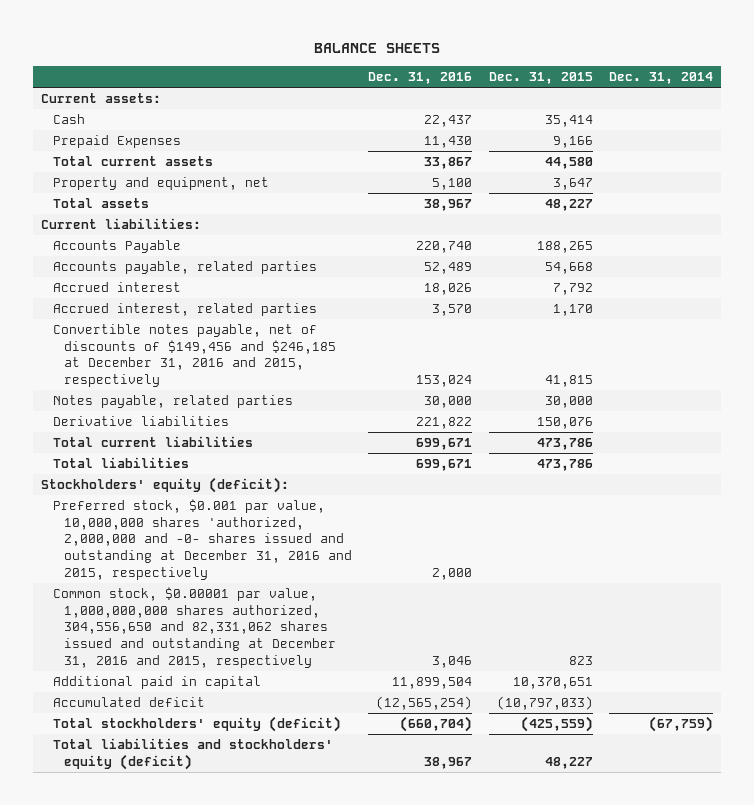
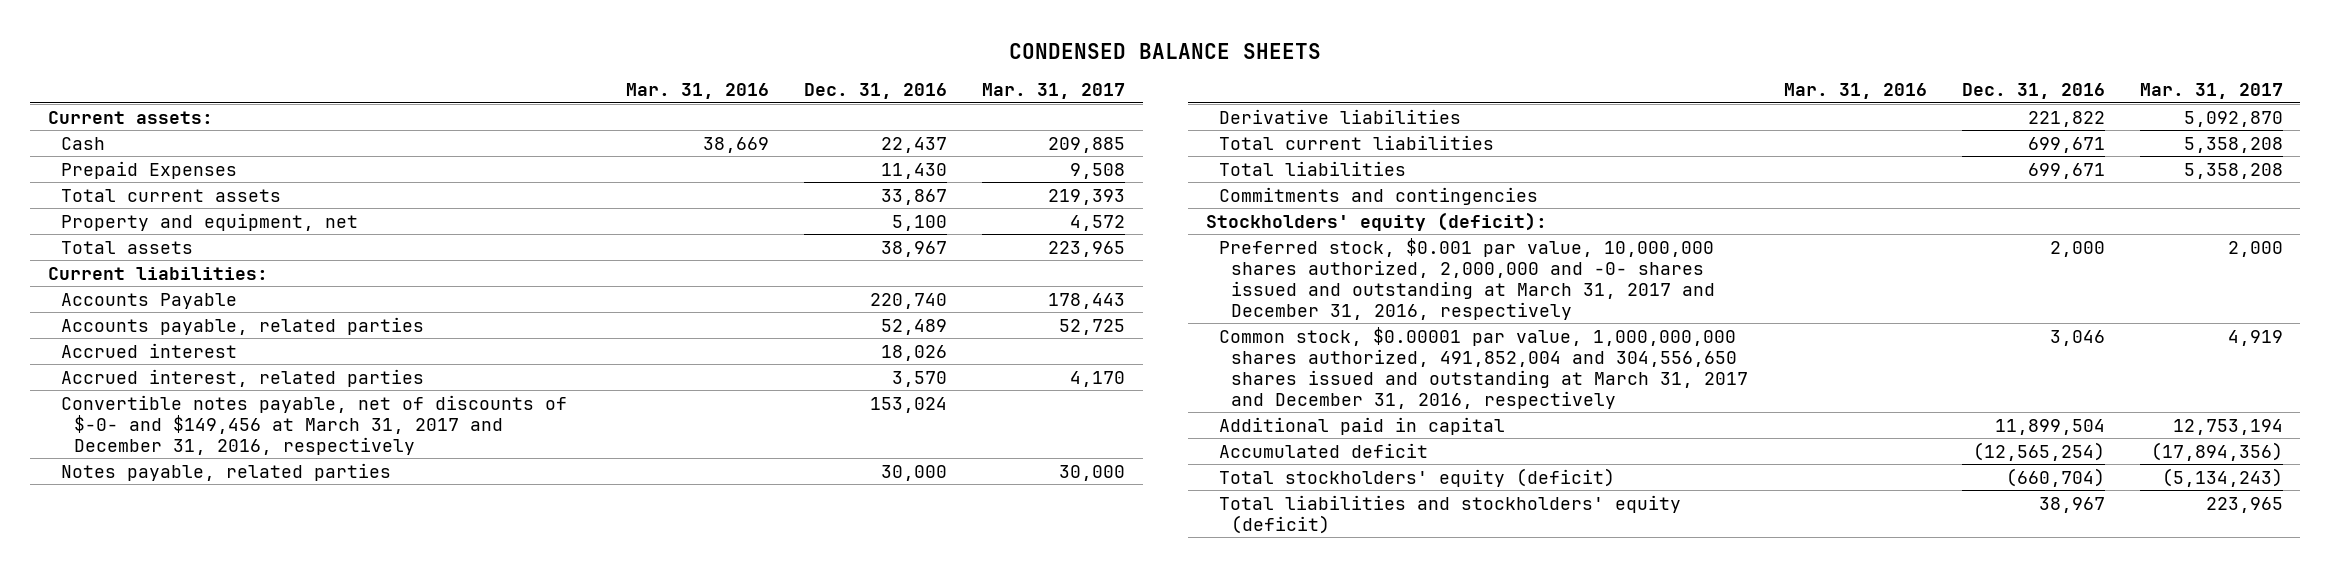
[314,43,441,54] BALANCE SHEETS -> [1009,42,1322,59] CONDENSED BALANCE SHEETS
[488,72,593,85] Dec. 31, 2015 -> none
[609,72,714,85] Dec. 31, 2014 -> none
none -> [625,83,769,100] Mar. 31, 2016
none -> [981,83,1125,100] Mar. 31, 2017
[52,324,336,387] Convertible notes payable, net of discounts of $149,456 and $246,185 at December 31, 2016 and 2015, respectively -> [60,394,567,455] Convertible notes payable, net of discounts of $-0- and $149,456 at March 31, 2017 and December 31, 2016, respectively
none -> [1218,186,1538,205] Commitments and contingencies
[52,499,352,580] Preferred stock, $0.001 par value, 10,000,000 shares 'authorized, 2,000,000 and -0- shares issued and outstanding at December 31, 2016 and 2015, respectively -> [1218,237,1716,320] Preferred stock, $0.001 par value, 10,000,000 shares authorized, 2,000,000 and -0- shares issued and outstanding at March 31, 2017 and December 31, 2016, respectively
[52,587,336,668] Common stock, $0.00001 par value, 1,000,000,000 shares authorized, 304,556,650 and 82,331,062 shares issued and outstanding at December 31, 2016 and 2015, respectively -> [1218,326,1749,409] Common stock, $0.00001 par value, 1,000,000,000 shares authorized, 491,852,004 and 304,556,650 shares issued and outstanding at March 31, 2017 and December 31, 2016, respectively

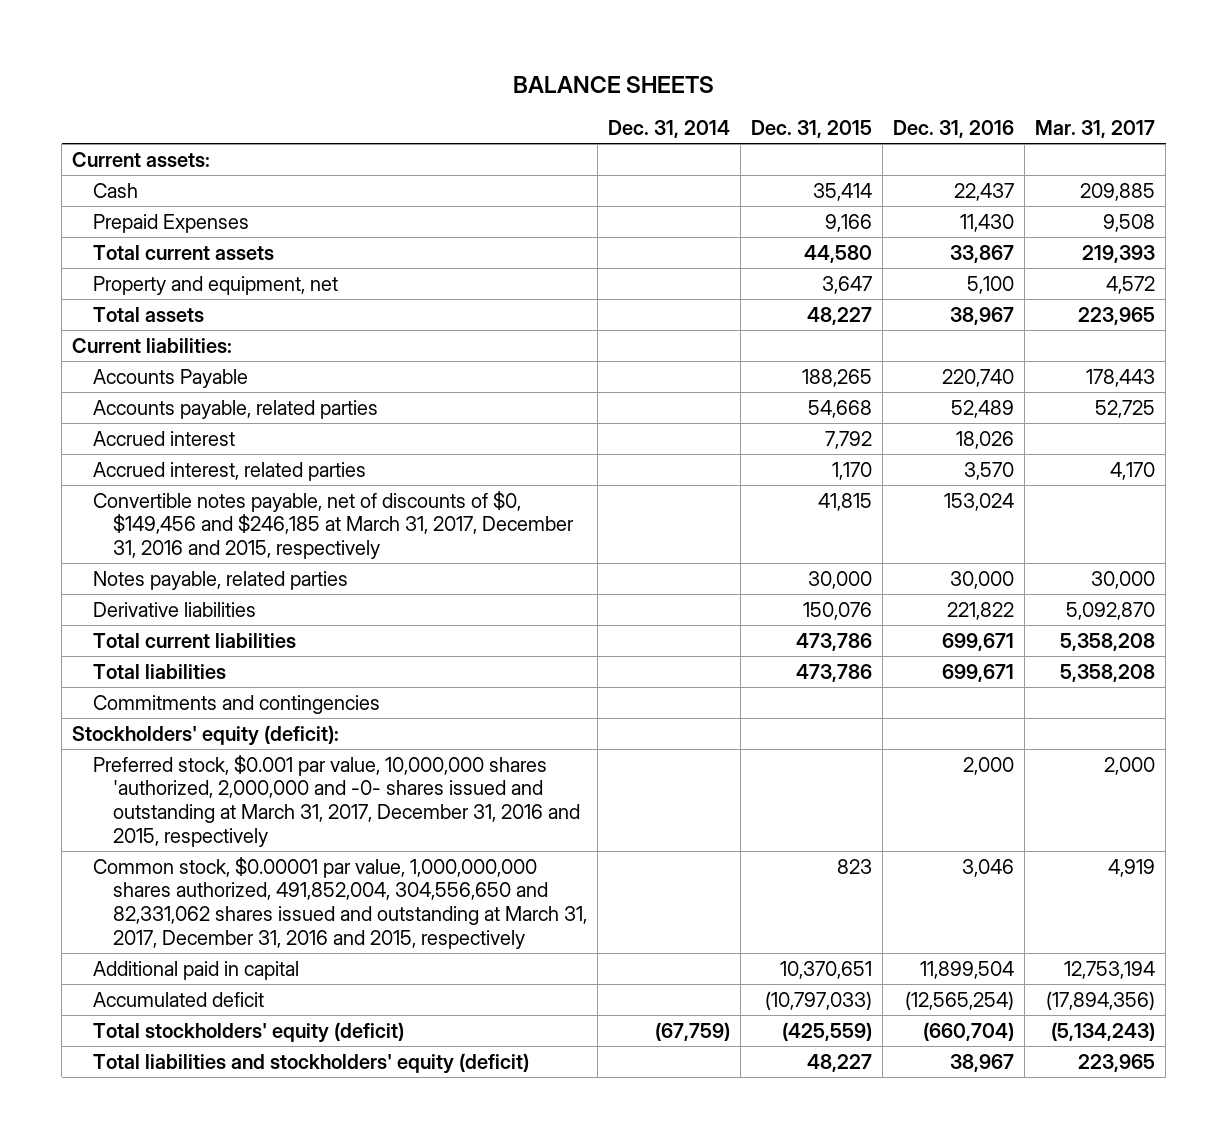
[1009,42,1322,59] CONDENSED BALANCE SHEETS -> [512,75,714,93] BALANCE SHEETS
[625,83,769,100] Mar. 31, 2016 -> none
none -> [607,119,730,138] Dec. 31, 2014
none -> [751,119,873,138] Dec. 31, 2015
[60,394,567,455] Convertible notes payable, net of discounts of $-0- and $149,456 at March 31, 2017 and December 31, 2016, respectively -> [92,490,574,560] Convertible notes payable, net of discounts of $0, $149,456 and $246,185 at March 31, 2017, December 31, 2016 and 2015, respectively
[1218,237,1716,320] Preferred stock, $0.001 par value, 10,000,000 shares authorized, 2,000,000 and -0- shares issued and outstanding at March 31, 2017 and December 31, 2016, respectively -> [92,754,580,848] Preferred stock, $0.001 par value, 10,000,000 shares 'authorized, 2,000,000 and -0- shares issued and outstanding at March 31, 2017, December 31, 2016 and 2015, respectively
[1218,326,1749,409] Common stock, $0.00001 par value, 1,000,000,000 shares authorized, 491,852,004 and 304,556,650 shares issued and outstanding at March 31, 2017 and December 31, 2016, respectively -> [92,856,587,950] Common stock, $0.00001 par value, 1,000,000,000 shares authorized, 491,852,004, 304,556,650 and 82,331,062 shares issued and outstanding at March 31, 2017, December 31, 2016 and 2015, respectively

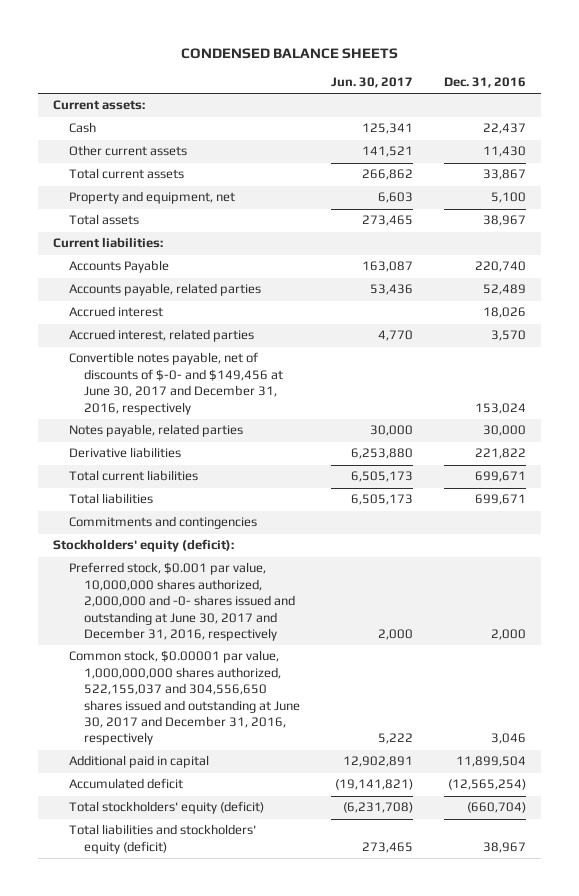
[512,75,714,93] BALANCE SHEETS -> [180,47,398,59] CONDENSED BALANCE SHEETS
[607,119,730,138] Dec. 31, 2014 -> none
[751,119,873,138] Dec. 31, 2015 -> none
[1035,119,1156,138] Mar. 31, 2017 -> none
none -> [331,77,414,89] Jun. 30, 2017
[92,213,249,233] Prepaid Expenses -> [68,145,187,157] Other current assets
[92,490,574,560] Convertible notes payable, net of discounts of $0, $149,456 and $246,185 at March 31, 2017, December 31, 2016 and 2015, respectively -> [68,352,284,415] Convertible notes payable, net of discounts of $-0- and $149,456 at June 30, 2017 and December 31, 2016, respectively
[92,754,580,848] Preferred stock, $0.001 par value, 10,000,000 shares 'authorized, 2,000,000 and -0- shares issued and outstanding at March 31, 2017, December 31, 2016 and 2015, respectively -> [68,562,296,642] Preferred stock, $0.001 par value, 10,000,000 shares authorized, 2,000,000 and -0- shares issued and outstanding at June 30, 2017 and December 31, 2016, respectively
[92,856,587,950] Common stock, $0.00001 par value, 1,000,000,000 shares authorized, 491,852,004, 304,556,650 and 82,331,062 shares issued and outstanding at March 31, 2017, December 31, 2016 and 2015, respectively -> [68,650,301,746] Common stock, $0.00001 par value, 1,000,000,000 shares authorized, 522,155,037 and 304,556,650 shares issued and outstanding at June 30, 2017 and December 31, 2016, respectively

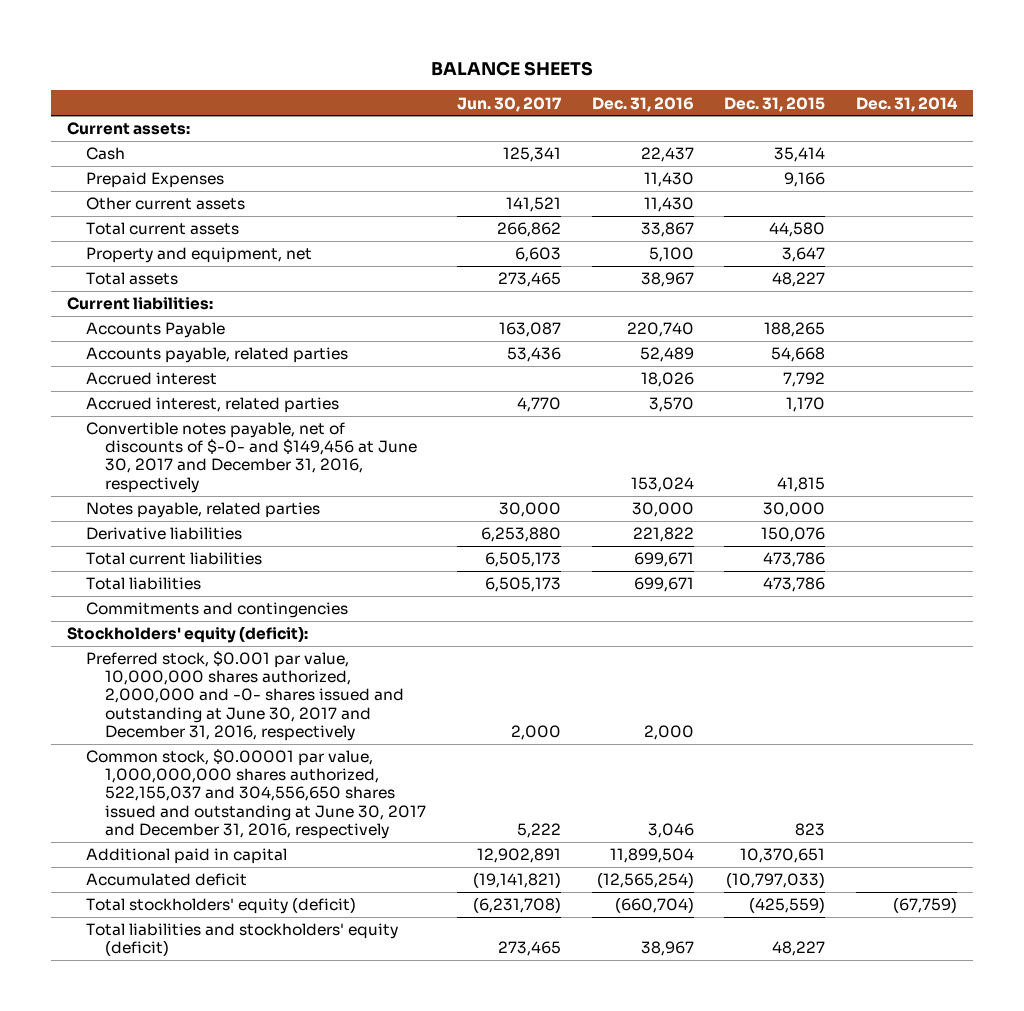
[180,47,398,59] CONDENSED BALANCE SHEETS -> [430,61,593,77] BALANCE SHEETS
none -> [724,96,826,112] Dec. 31, 2015
none -> [856,96,959,112] Dec. 31, 2014
none -> [85,172,224,189] Prepaid Expenses

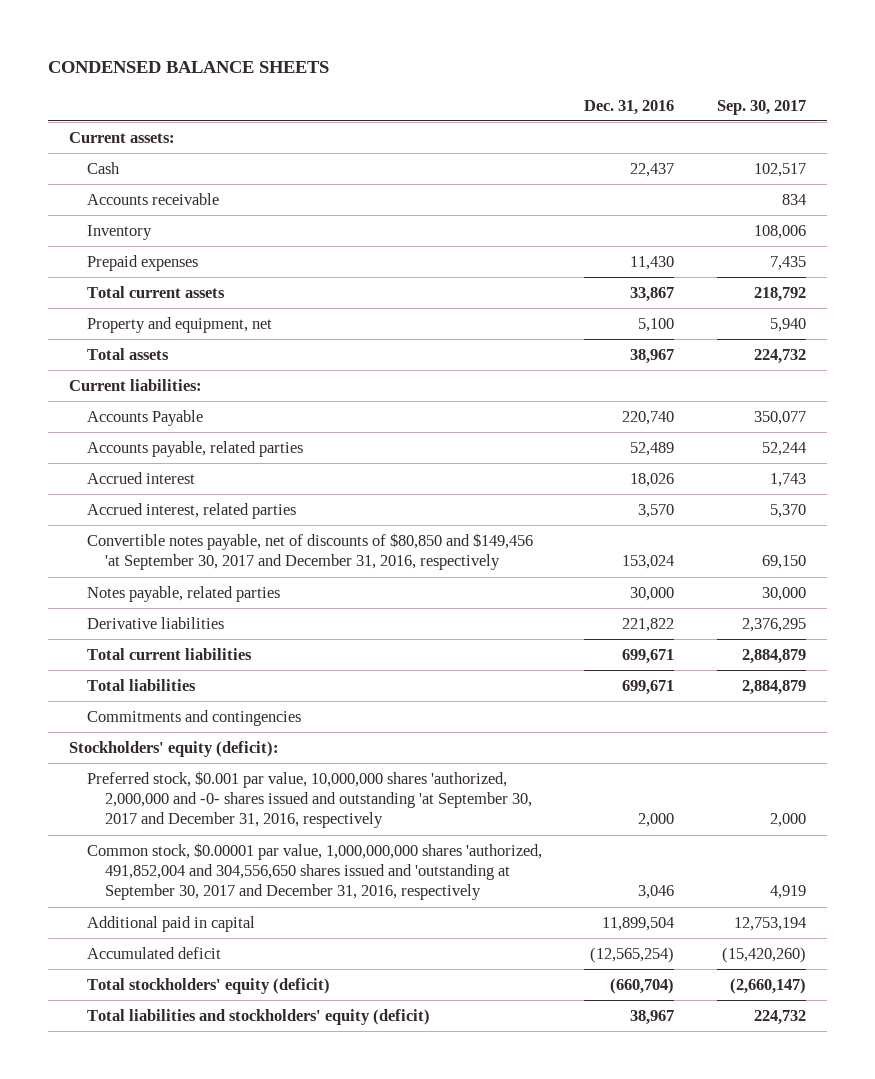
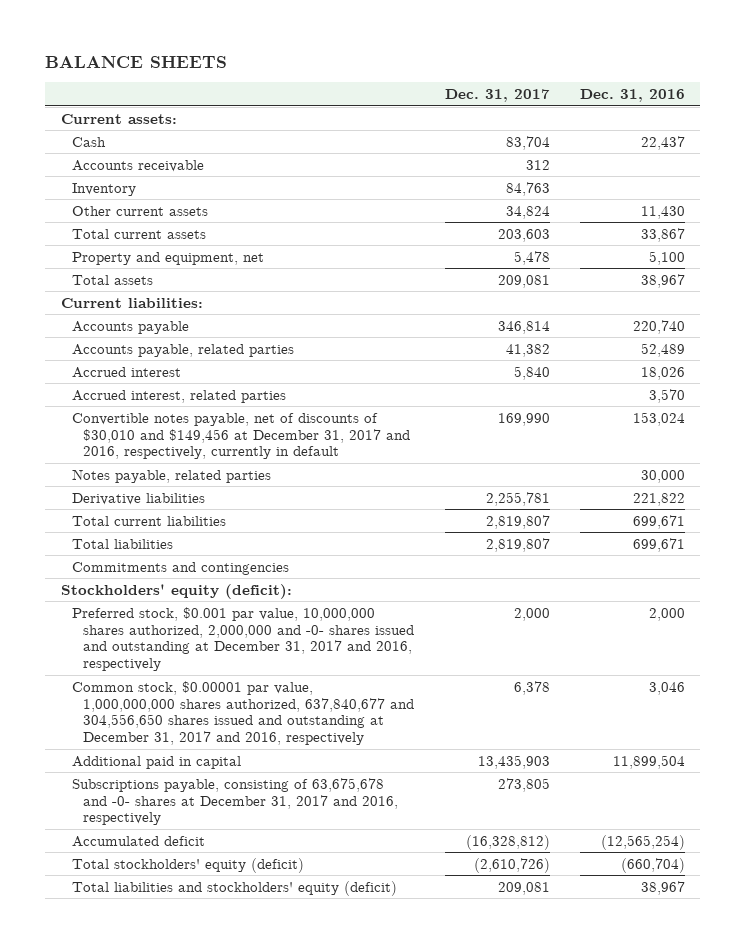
[48,61,330,74] CONDENSED BALANCE SHEETS -> [45,55,228,68] BALANCE SHEETS
[716,99,806,115] Sep. 30, 2017 -> none
none -> [444,88,550,102] Dec. 31, 2017
[87,254,199,271] Prepaid expenses -> [72,205,209,216] Other current assets
[87,409,204,426] Accounts Payable -> [72,320,190,334] Accounts payable
[87,532,534,571] Convertible notes payable, net of discounts of $80,850 and $149,456 'at September 30, 2017 and December 31, 2016, respectively -> [72,412,411,460] Convertible notes payable, net of discounts of $30,010 and $149,456 at December 31, 2017 and 2016, respectively, currently in default
[87,770,533,829] Preferred stock, $0.001 par value, 10,000,000 shares 'authorized, 2,000,000 and -0- shares issued and outstanding 'at September 30, 2017 and December 31, 2016, respectively -> [72,606,415,672] Preferred stock, $0.001 par value, 10,000,000 shares authorized, 2,000,000 and -0- shares issued and outstanding at December 31, 2017 and 2016, respectively
[87,842,543,901] Common stock, $0.00001 par value, 1,000,000,000 shares 'authorized, 491,852,004 and 304,556,650 shares issued and 'outstanding at September 30, 2017 and December 31, 2016, respectively -> [72,680,415,746] Common stock, $0.00001 par value, 1,000,000,000 shares authorized, 637,840,677 and 304,556,650 shares issued and outstanding at December 31, 2017 and 2016, respectively
none -> [72,777,399,826] Subscriptions payable, consisting of 63,675,678 and -0- shares at December 31, 2017 and 2016, respectively

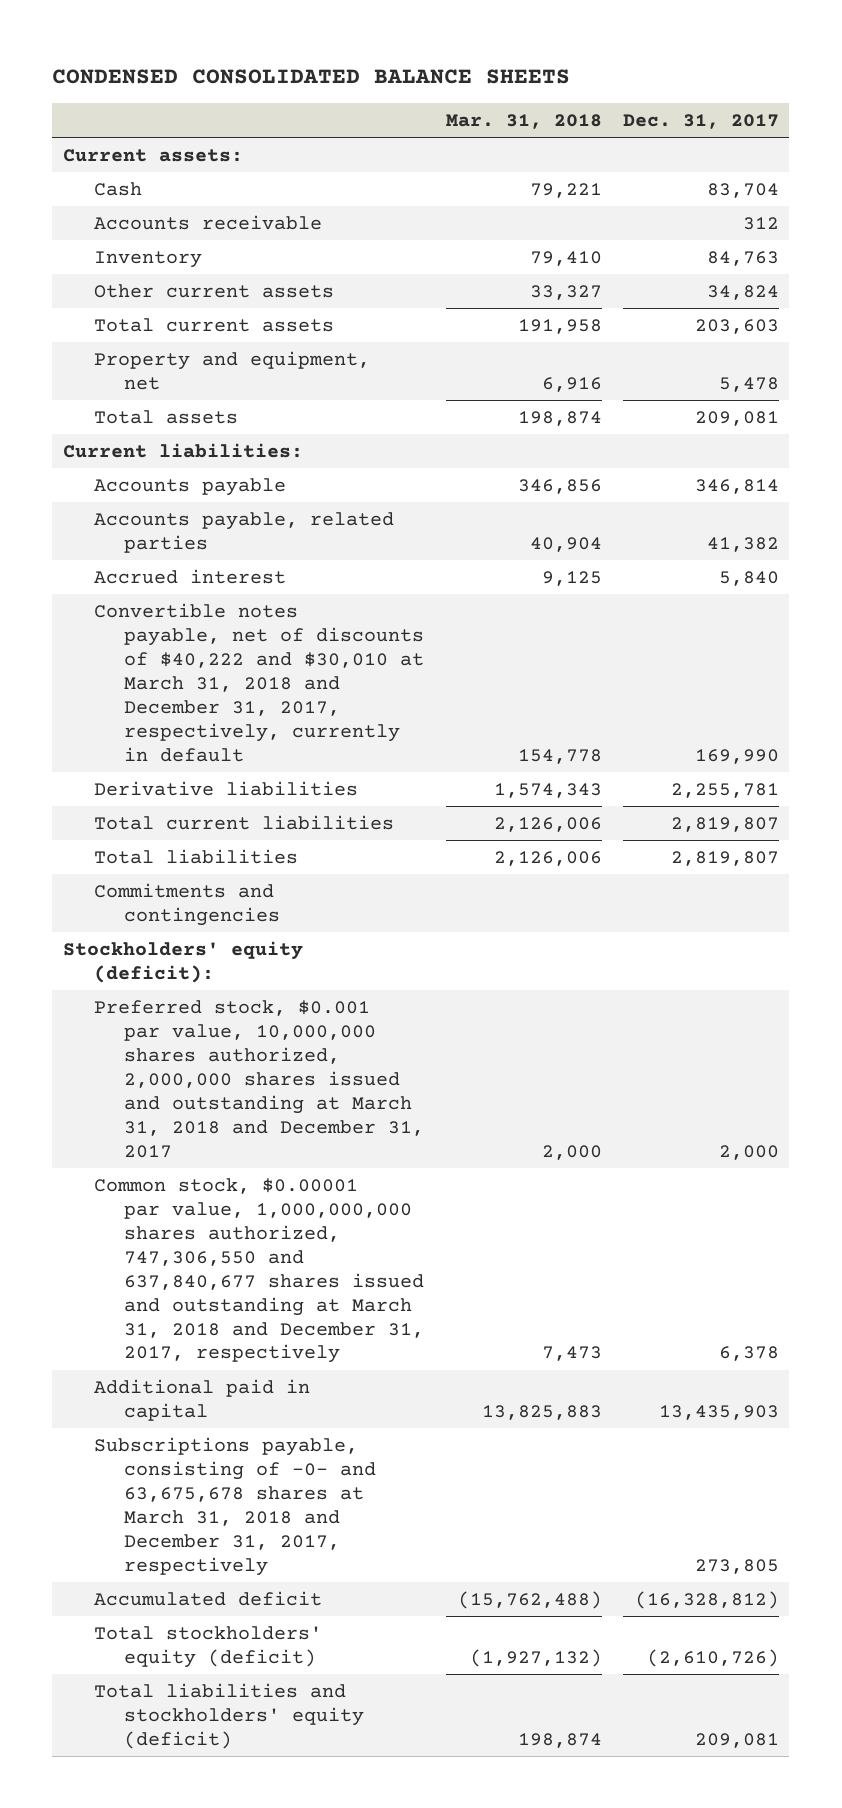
[45,55,228,68] BALANCE SHEETS -> [52,69,571,85] CONDENSED CONSOLIDATED BALANCE SHEETS
[580,88,686,102] Dec. 31, 2016 -> none
none -> [445,114,602,130] Mar. 31, 2018
[72,389,287,403] Accrued interest, related parties -> none
[72,468,272,483] Notes payable, related parties -> none
[72,412,411,460] Convertible notes payable, net of discounts of $30,010 and $149,456 at December 31, 2017 and 2016, respectively, currently in default -> [93,602,425,762] Convertible notes payable, net of discounts of $40,222 and $30,010 at March 31, 2018 and December 31, 2017, respectively, currently in default
[72,606,415,672] Preferred stock, $0.001 par value, 10,000,000 shares authorized, 2,000,000 and -0- shares issued and outstanding at December 31, 2017 and 2016, respectively -> [93,999,425,1158] Preferred stock, $0.001 par value, 10,000,000 shares authorized, 2,000,000 shares issued and outstanding at March 31, 2018 and December 31, 2017
[72,680,415,746] Common stock, $0.00001 par value, 1,000,000,000 shares authorized, 637,840,677 and 304,556,650 shares issued and outstanding at December 31, 2017 and 2016, respectively -> [93,1177,425,1364] Common stock, $0.00001 par value, 1,000,000,000 shares authorized, 747,306,550 and 637,840,677 shares issued and outstanding at March 31, 2018 and December 31, 2017, respectively
[72,777,399,826] Subscriptions payable, consisting of 63,675,678 and -0- shares at December 31, 2017 and 2016, respectively -> [93,1436,377,1576] Subscriptions payable, consisting of -0- and 63,675,678 shares at March 31, 2018 and December 31, 2017, respectively

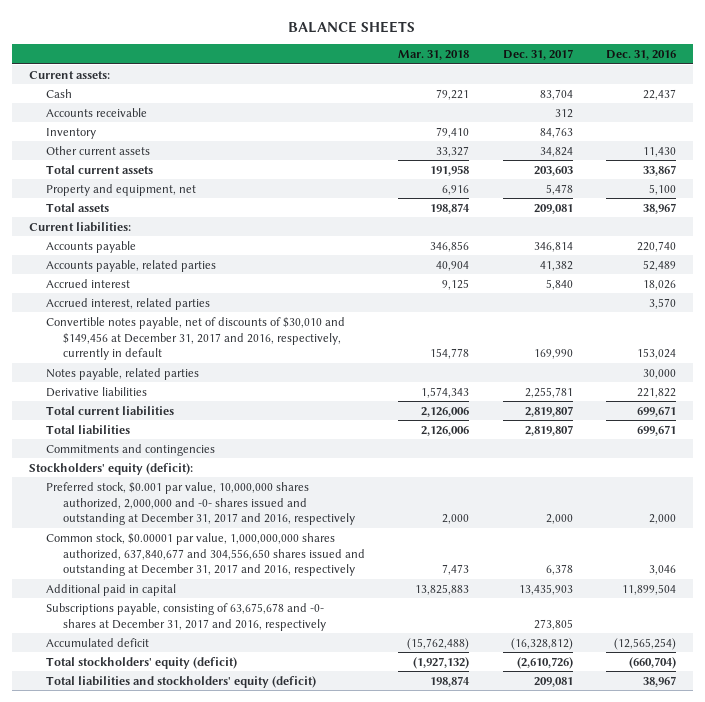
[52,69,571,85] CONDENSED CONSOLIDATED BALANCE SHEETS -> [288,20,416,33] BALANCE SHEETS
none -> [606,49,677,60] Dec. 31, 2016
none -> [45,297,210,310] Accrued interest, related parties
[93,602,425,762] Convertible notes payable, net of discounts of $40,222 and $30,010 at March 31, 2018 and December 31, 2017, respectively, currently in default -> [45,316,345,361] Convertible notes payable, net of discounts of $30,010 and $149,456 at December 31, 2017 and 2016, respectively, currently in default
none -> [45,367,199,380] Notes payable, related parties
[93,999,425,1158] Preferred stock, $0.001 par value, 10,000,000 shares authorized, 2,000,000 shares issued and outstanding at March 31, 2018 and December 31, 2017 -> [45,481,355,526] Preferred stock, $0.001 par value, 10,000,000 shares authorized, 2,000,000 and -0- shares issued and outstanding at December 31, 2017 and 2016, respectively
[93,1177,425,1364] Common stock, $0.00001 par value, 1,000,000,000 shares authorized, 747,306,550 and 637,840,677 shares issued and outstanding at March 31, 2018 and December 31, 2017, respectively -> [45,532,365,577] Common stock, $0.00001 par value, 1,000,000,000 shares authorized, 637,840,677 and 304,556,650 shares issued and outstanding at December 31, 2017 and 2016, respectively
[93,1436,377,1576] Subscriptions payable, consisting of -0- and 63,675,678 shares at March 31, 2018 and December 31, 2017, respectively -> [45,602,326,631] Subscriptions payable, consisting of 63,675,678 and -0- shares at December 31, 2017 and 2016, respectively

